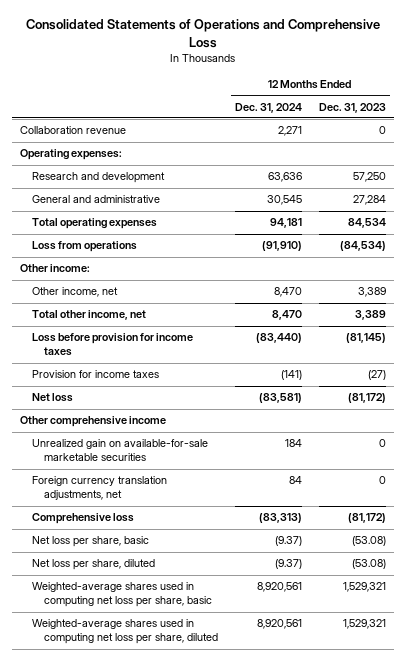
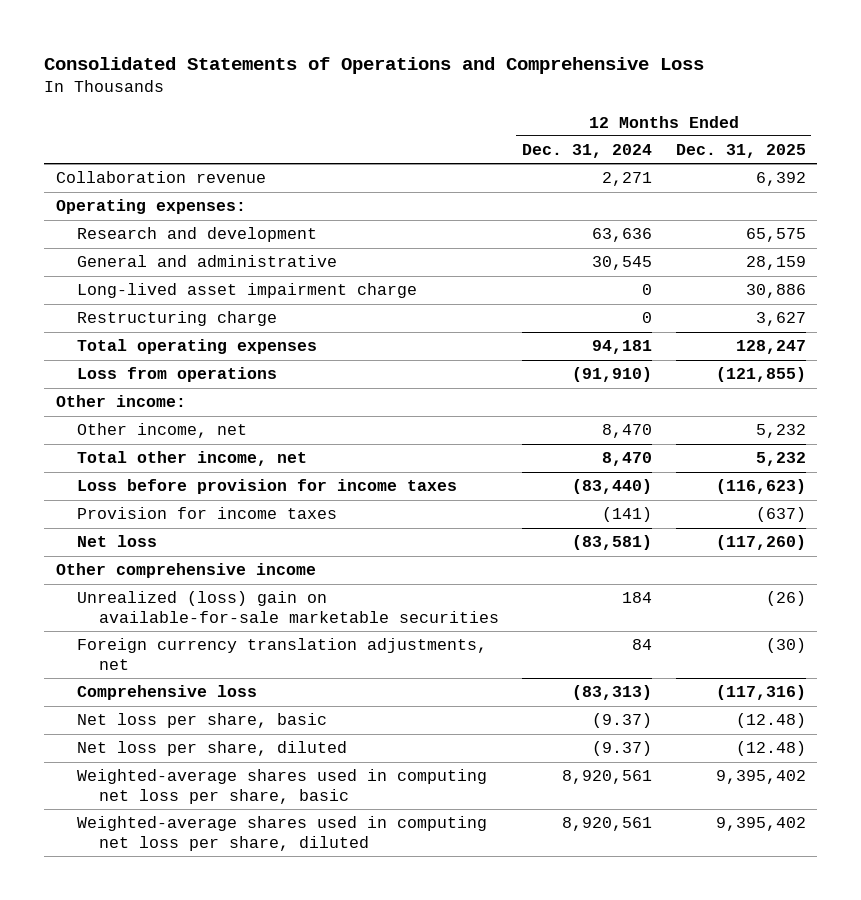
[318,102,386,113] Dec. 31, 2023 -> none
none -> [675,144,806,159] Dec. 31, 2025
none -> [77,283,418,299] Long-lived asset impairment charge
none -> [77,311,278,327] Restructuring charge
[32,439,209,462] Unrealized gain on available-for-sale marketable securities -> [77,591,499,623] Unrealized (loss) gain on available-for-sale marketable securities

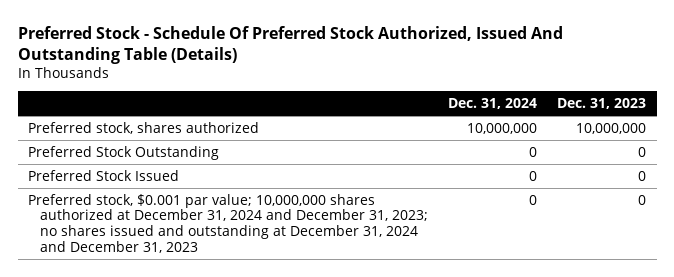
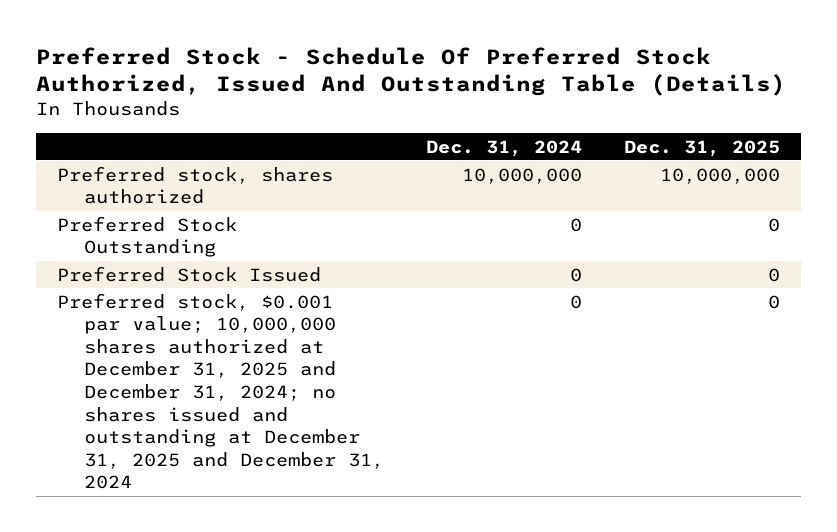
[557,98,647,110] Dec. 31, 2023 -> none
none -> [623,139,780,157] Dec. 31, 2025
[28,193,428,253] Preferred stock, $0.001 par value; 10,000,000 shares authorized at December 31, 2024 and December 31, 2023; no shares issued and outstanding at December 31, 2024 and December 31, 2023 -> [56,292,385,490] Preferred stock, $0.001 par value; 10,000,000 shares authorized at December 31, 2025 and December 31, 2024; no shares issued and outstanding at December 31, 2025 and December 31, 2024

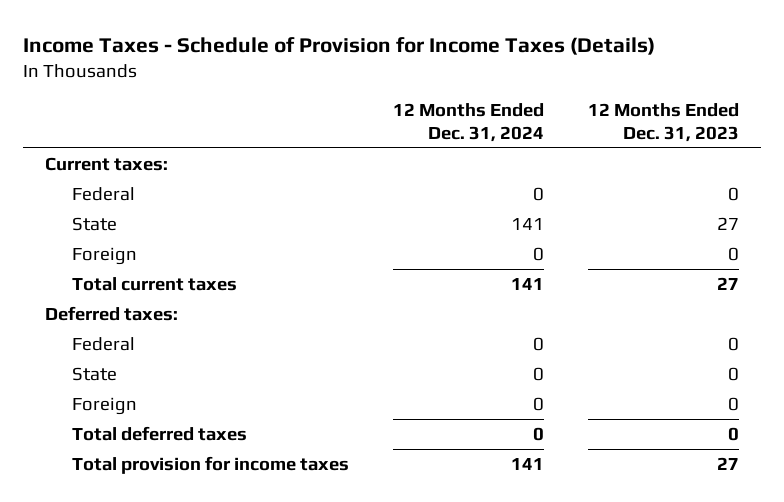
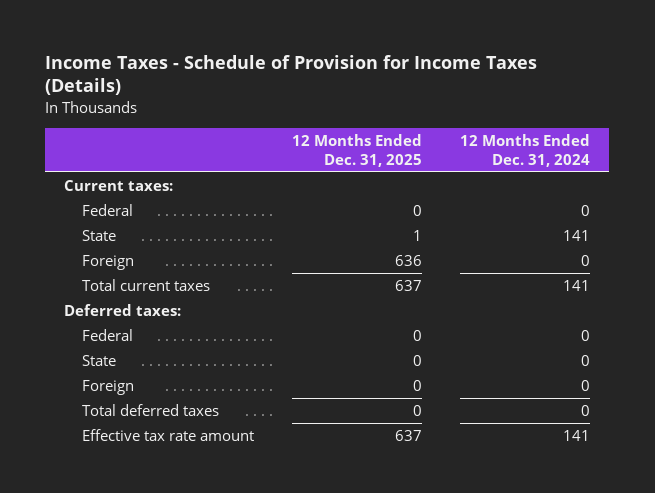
[588,102,740,142] 12 Months Ended Dec. 31, 2023 -> none
none -> [292,133,423,167] 12 Months Ended Dec. 31, 2025
[72,455,350,474] Total provision for income taxes -> [82,428,255,441] Effective tax rate amount

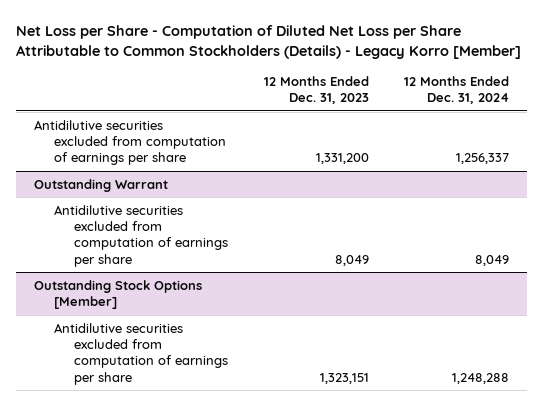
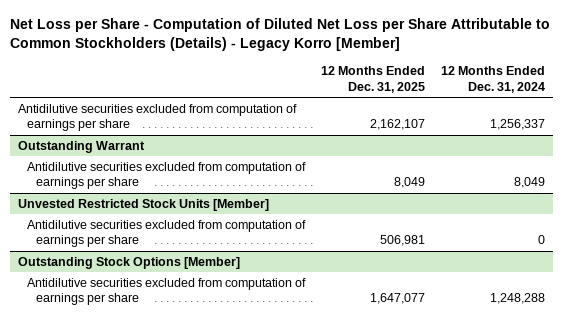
[263,75,369,105] 12 Months Ended Dec. 31, 2023 -> none
none -> [321,66,426,93] 12 Months Ended Dec. 31, 2025
none -> [18,198,270,211] Unvested Restricted Stock Units [Member]
none -> [27,219,307,248] Antidilutive securities excluded from computation of earnings per share

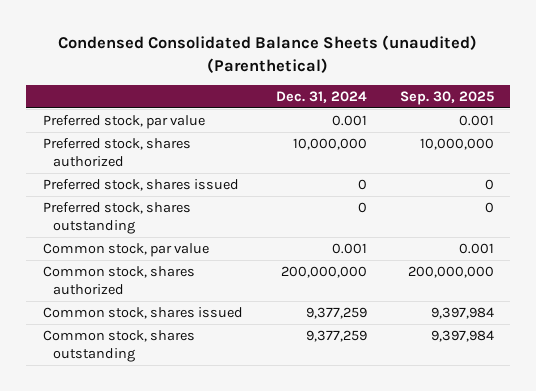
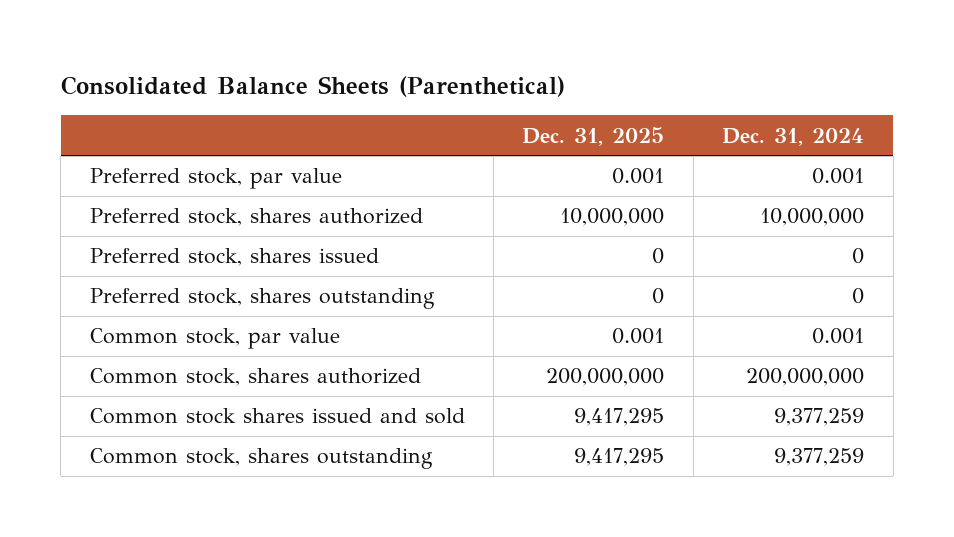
[58,35,478,73] Condensed Consolidated Balance Sheets (unaudited) (Parenthetical) -> [60,75,565,97] Consolidated Balance Sheets (Parenthetical)
[399,91,494,106] Sep. 30, 2025 -> none
none -> [522,126,665,146] Dec. 31, 2025
[42,306,243,319] Common stock, shares issued -> [89,408,465,425] Common stock shares issued and sold

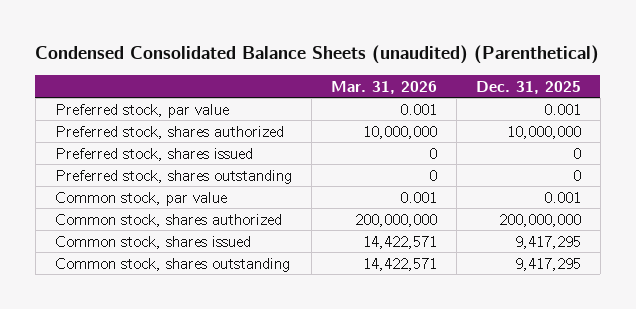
[60,75,565,97] Consolidated Balance Sheets (Parenthetical) -> [35,45,600,65] Condensed Consolidated Balance Sheets (unaudited) (Parenthetical)
[722,127,865,146] Dec. 31, 2024 -> none
none -> [330,80,437,94] Mar. 31, 2026
[89,408,465,425] Common stock shares issued and sold -> [54,235,251,249] Common stock, shares issued

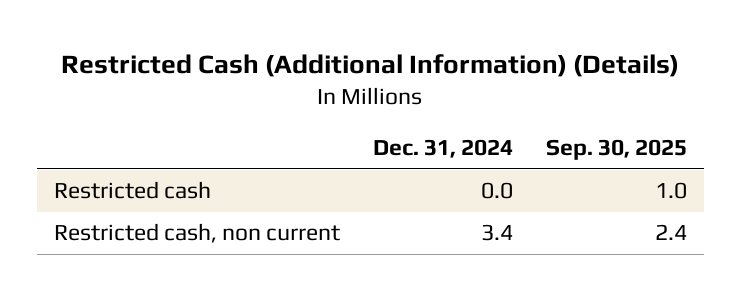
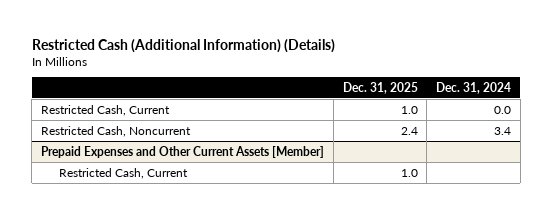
[546,139,688,161] Sep. 30, 2025 -> none
none -> [342,81,418,94] Dec. 31, 2025
[53,181,211,200] Restricted cash -> [41,104,171,116] Restricted Cash, Current
[53,223,340,244] Restricted cash, non current -> [41,125,192,137] Restricted Cash, Noncurrent
none -> [41,145,325,158] Prepaid Expenses and Other Current Assets [Member]
none -> [59,167,189,179] Restricted Cash, Current

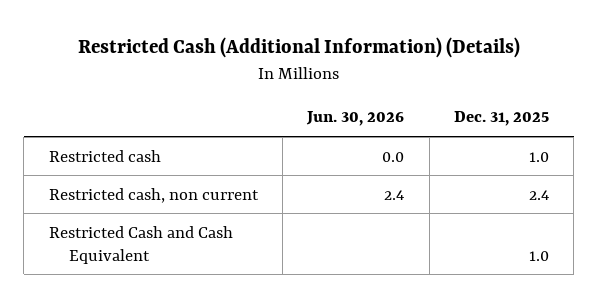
[435,81,511,94] Dec. 31, 2024 -> none
none -> [306,111,405,127] Jun. 30, 2026
[41,145,325,158] Prepaid Expenses and Other Current Assets [Member] -> none
[59,167,189,179] Restricted Cash, Current -> none
[41,104,171,116] Restricted Cash, Current -> [48,149,161,162] Restricted cash
[41,125,192,137] Restricted Cash, Noncurrent -> [48,187,259,203] Restricted cash, non current
none -> [48,225,233,264] Restricted Cash and Cash Equivalent

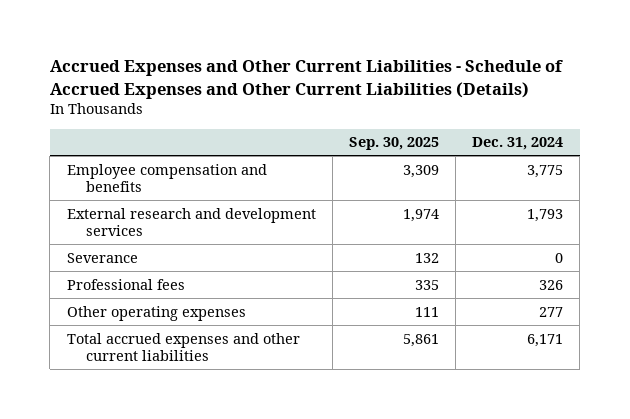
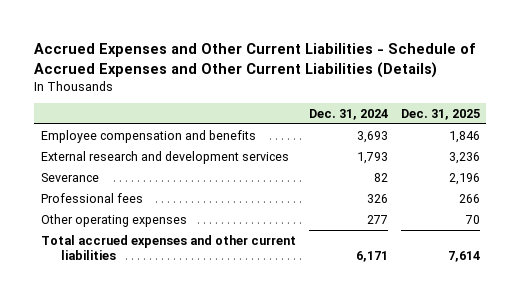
[348,137,439,151] Sep. 30, 2025 -> none
none -> [400,109,480,121] Dec. 31, 2025
[527,164,564,178] 3,775 -> [356,130,388,143] 3,693
[555,252,564,263] 0 -> [373,172,388,182] 82

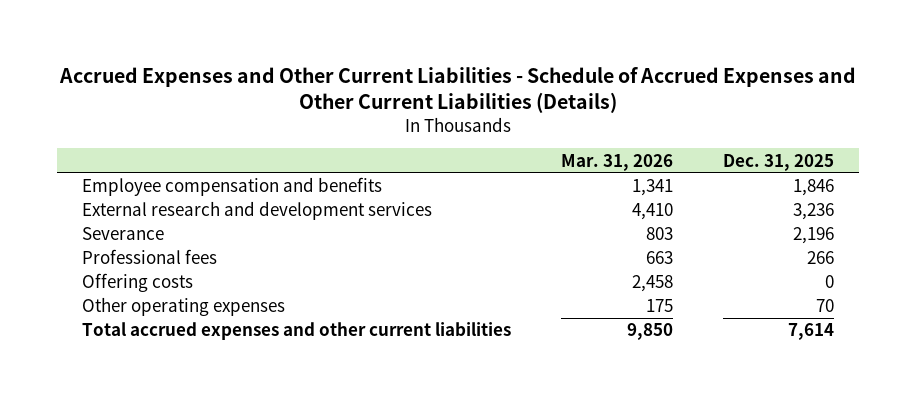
[308,109,388,121] Dec. 31, 2024 -> none
none -> [560,153,673,171] Mar. 31, 2026
none -> [81,273,193,293] Offering costs

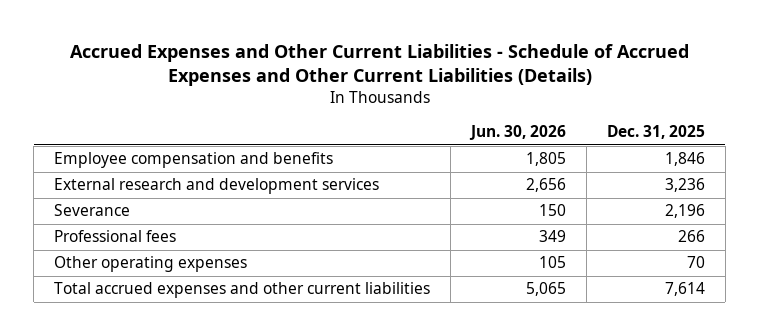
[560,153,673,171] Mar. 31, 2026 -> none
none -> [469,125,567,141] Jun. 30, 2026
[81,273,193,293] Offering costs -> none

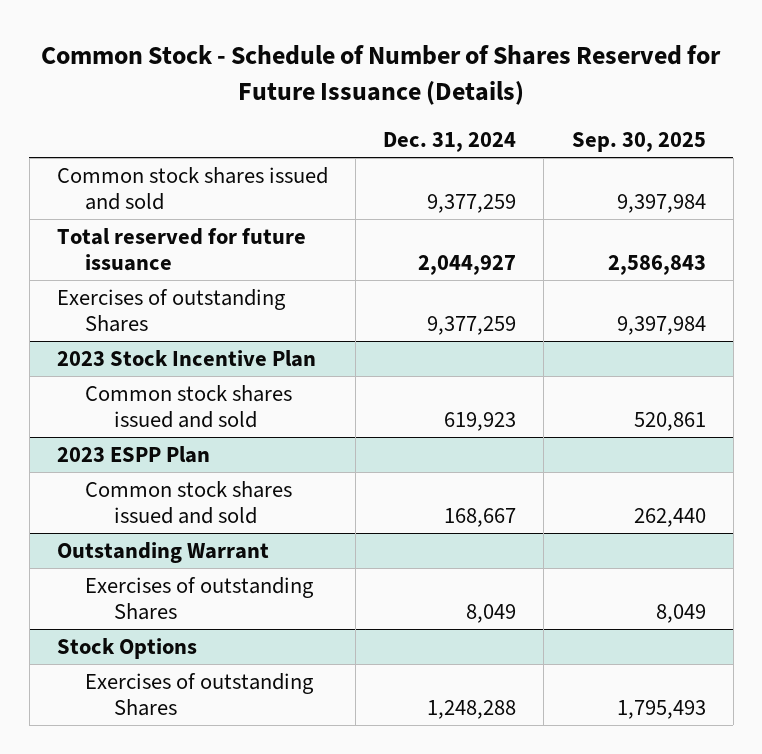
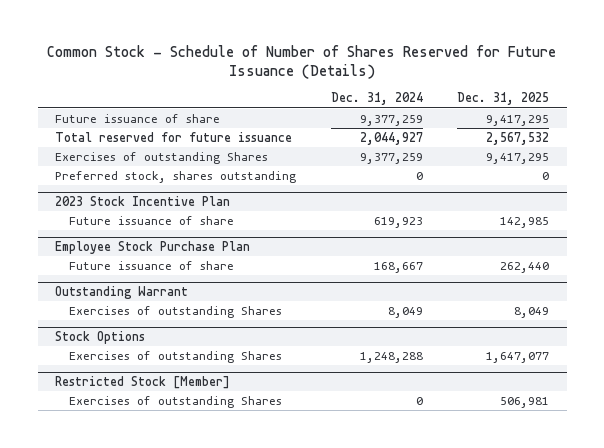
[571,132,706,153] Sep. 30, 2025 -> none
none -> [457,92,550,106] Dec. 31, 2025
[56,166,328,211] Common stock shares issued and sold -> [54,113,220,123] Future issuance of share
none -> [54,170,296,183] Preferred stock, shares outstanding
[85,384,293,429] Common stock shares issued and sold -> [69,215,235,225] Future issuance of share
[56,445,210,463] 2023 ESPP Plan -> [54,241,250,255] Employee Stock Purchase Plan
[85,480,293,525] Common stock shares issued and sold -> [69,260,235,270] Future issuance of share
none -> [54,376,230,390] Restricted Stock [Member]
none -> [69,395,283,408] Exercises of outstanding Shares

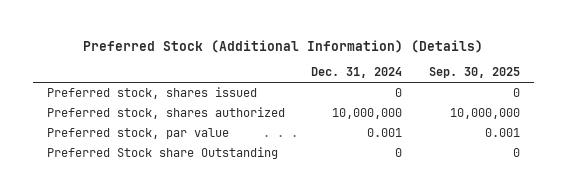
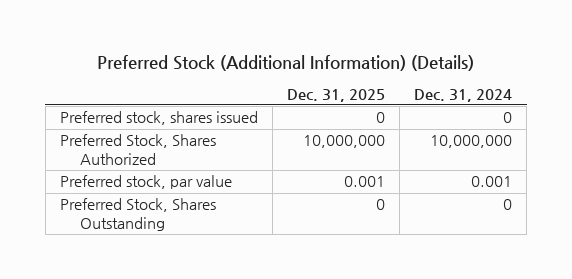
[429,67,521,79] Sep. 30, 2025 -> none
none -> [286,88,385,102] Dec. 31, 2025
[46,107,285,120] Preferred stock, shares authorized -> [59,134,216,165] Preferred Stock, Shares Authorized
[46,147,278,160] Preferred Stock share Outstanding -> [59,198,216,231] Preferred Stock, Shares Outstanding

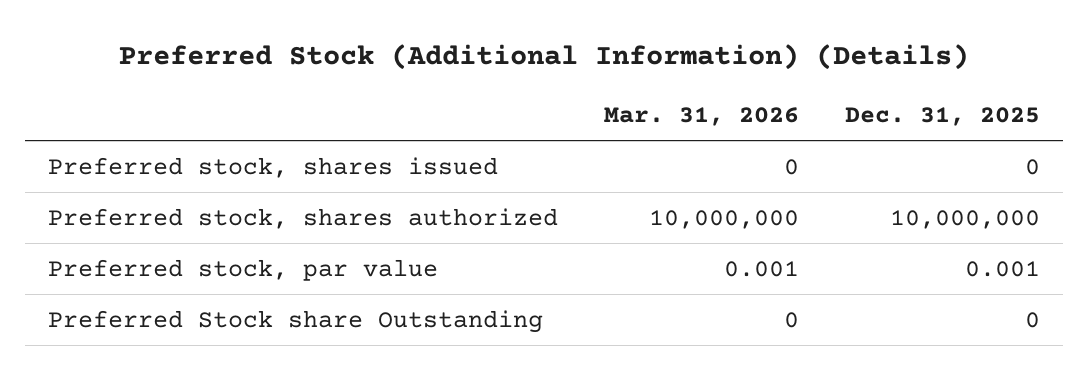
[414,88,513,102] Dec. 31, 2024 -> none
none -> [603,106,799,126] Mar. 31, 2026
[59,134,216,165] Preferred Stock, Shares Authorized -> [47,207,558,229] Preferred stock, shares authorized
[59,198,216,231] Preferred Stock, Shares Outstanding -> [47,309,543,333] Preferred Stock share Outstanding

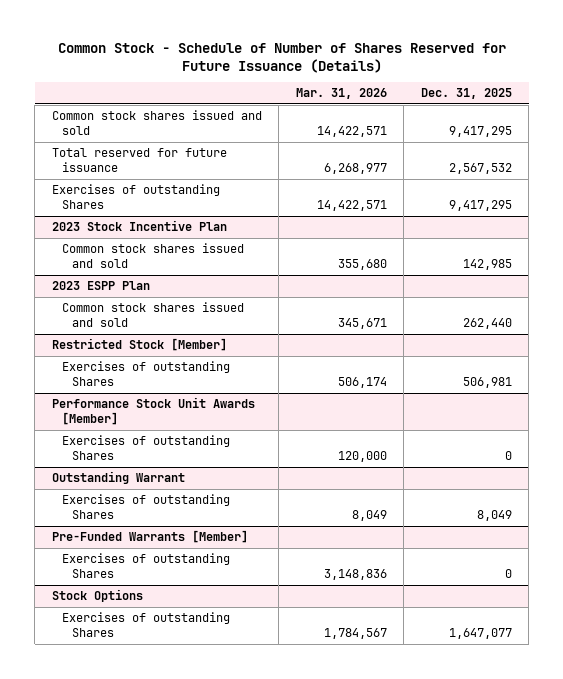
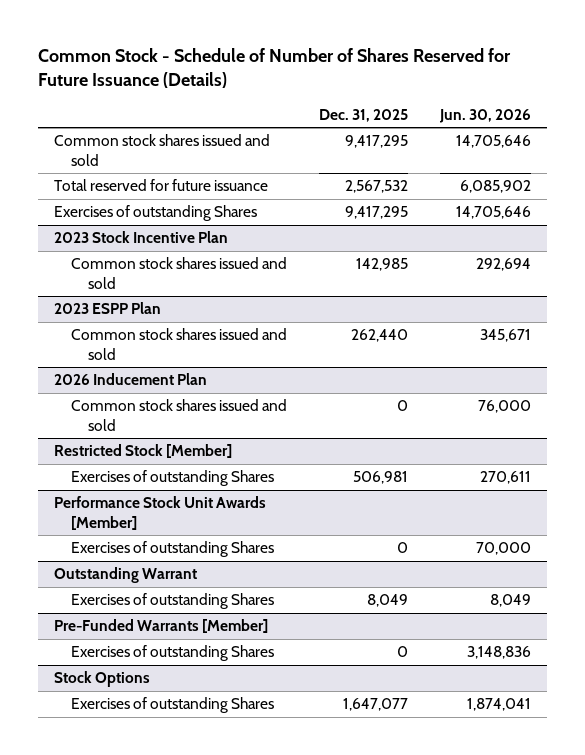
[295,88,387,100] Mar. 31, 2026 -> none
none -> [439,108,532,123] Jun. 30, 2026
none -> [53,373,207,386] 2026 Inducement Plan
none -> [70,399,287,431] Common stock shares issued and sold

